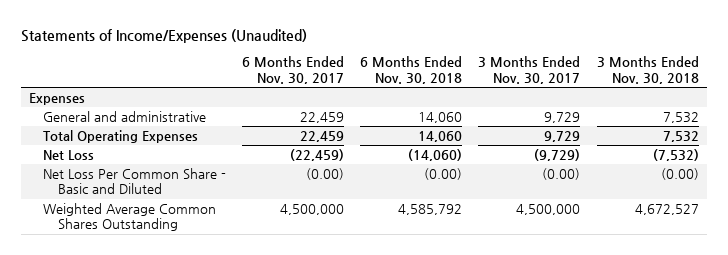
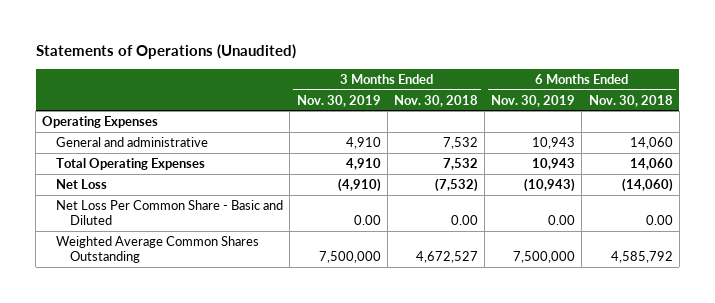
[21,29,308,44] Statements of Income/Expenses (Unaudited) -> [35,43,296,59] Statements of Operations (Unaudited)
[242,56,345,84] 6 Months Ended Nov. 30, 2017 -> none
[478,56,581,84] 3 Months Ended Nov. 30, 2017 -> none
none -> [296,94,381,107] Nov. 30, 2019
none -> [491,94,576,107] Nov. 30, 2019
[29,93,86,106] Expenses -> [42,116,159,129] Operating Expenses
[424,168,463,181] (0.00) -> [645,215,673,226] 0.00
[660,168,699,181] (0.00) -> [450,215,478,226] 0.00

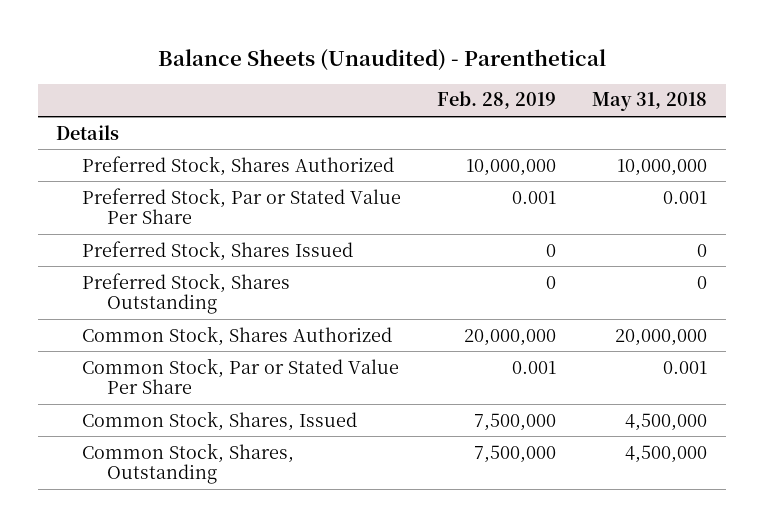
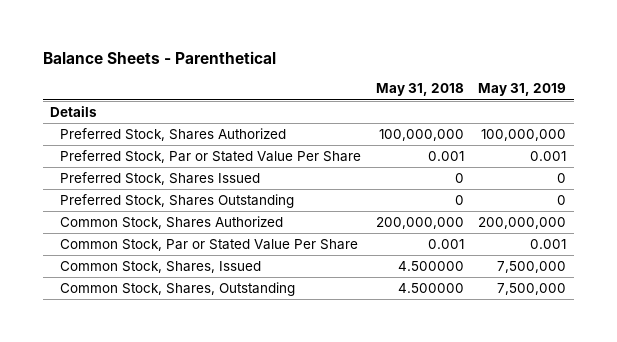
[157,48,606,71] Balance Sheets (Unaudited) - Parenthetical -> [43,50,277,64] Balance Sheets - Parenthetical
[436,91,556,110] Feb. 28, 2019 -> none
none -> [478,83,567,97] May 31, 2019
[617,158,708,176] 10,000,000 -> [378,129,464,142] 100,000,000
[615,328,708,346] 20,000,000 -> [375,217,464,230] 200,000,000
[625,412,708,431] 4,500,000 -> [397,261,464,272] 4.500000
[625,444,708,463] 4,500,000 -> [397,283,464,294] 4.500000

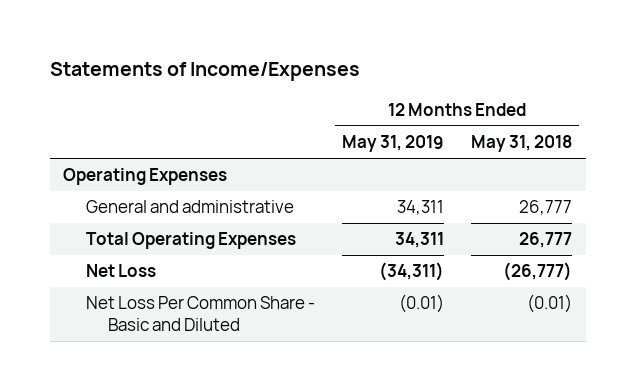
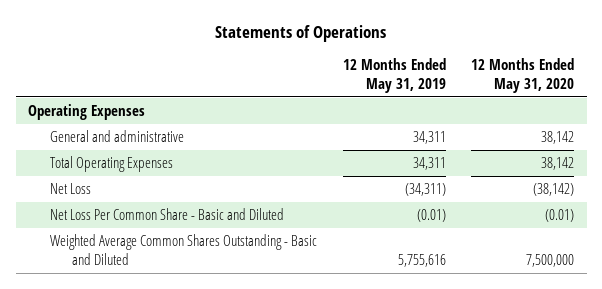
[49,62,360,82] Statements of Income/Expenses -> [215,24,387,42] Statements of Operations
[471,135,573,153] May 31, 2018 -> none
none -> [471,58,575,93] 12 Months Ended May 31, 2020
none -> [49,234,317,265] Weighted Average Common Shares Outstanding - Basic and Diluted

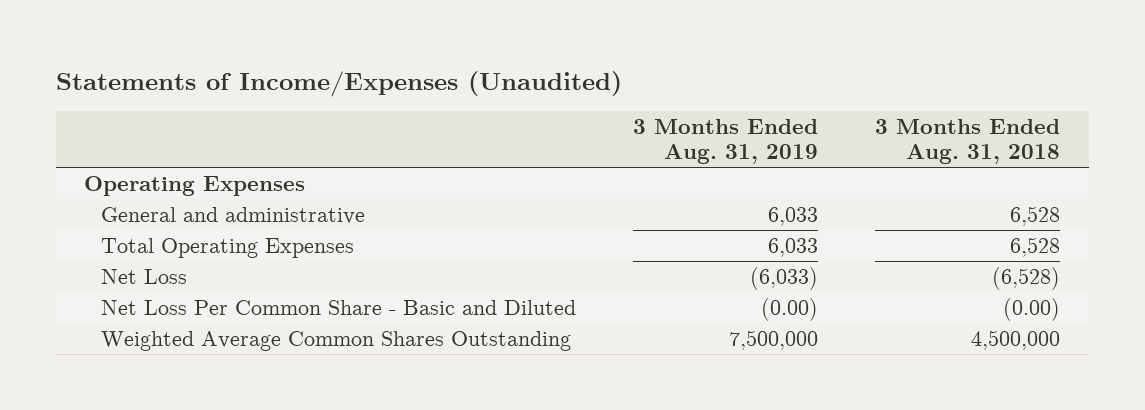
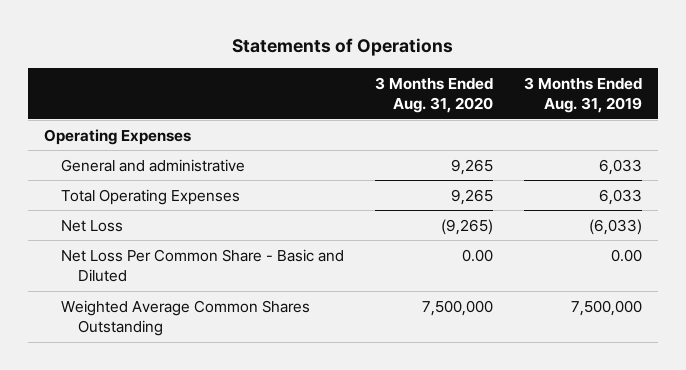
[55,70,622,97] Statements of Income/Expenses (Unaudited) -> [232,38,454,57] Statements of Operations
[875,119,1061,165] 3 Months Ended Aug. 31, 2018 -> none
none -> [375,76,494,114] 3 Months Ended Aug. 31, 2020
[761,297,819,321] (0.00) -> [611,248,643,262] 0.00

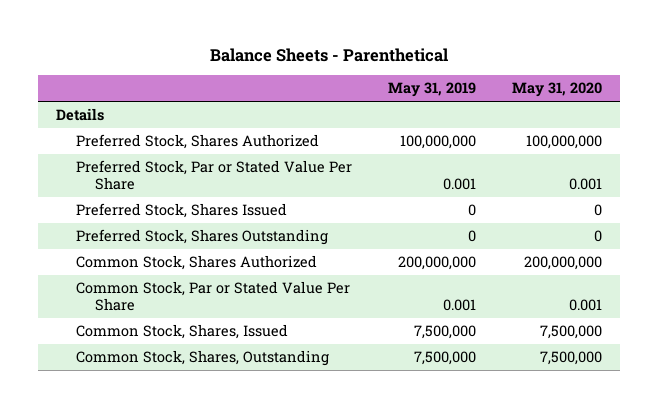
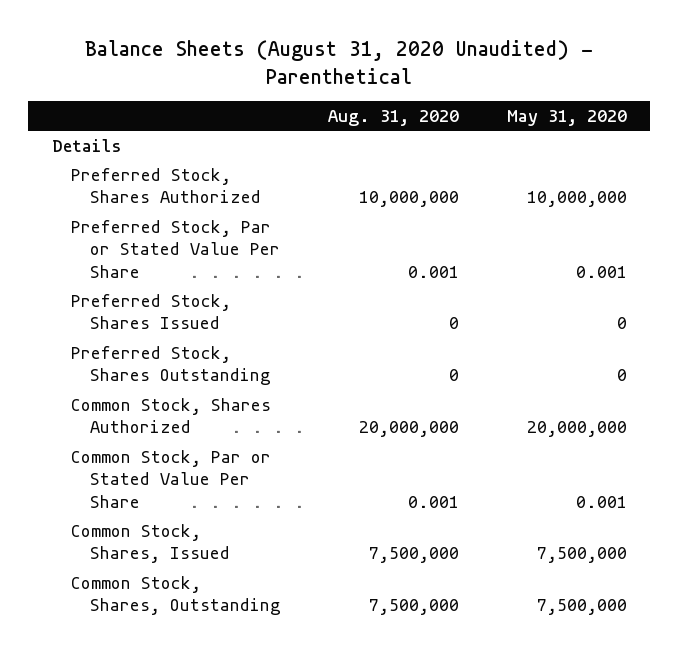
[210,47,449,62] Balance Sheets - Parenthetical -> [85,39,594,84] Balance Sheets (August 31, 2020 Unaudited) - Parenthetical
[388,82,477,98] May 31, 2019 -> none
none -> [328,109,460,126] Aug. 31, 2020
[526,135,603,150] 100,000,000 -> [526,191,627,208] 10,000,000
[524,256,603,271] 200,000,000 -> [526,421,627,438] 20,000,000

